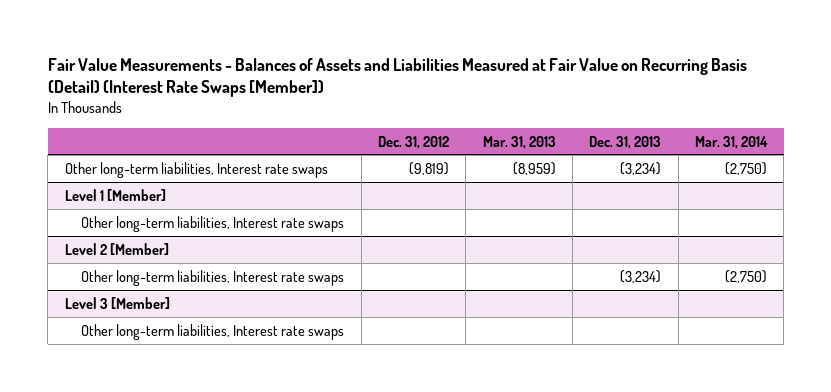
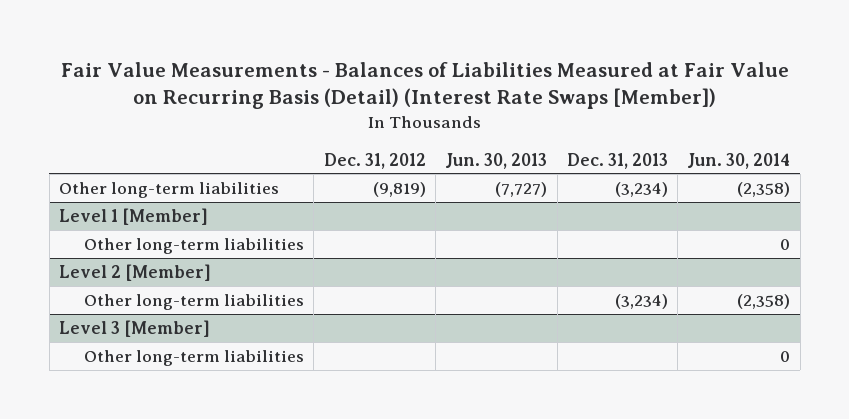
[47,57,747,98] Fair Value Measurements - Balances of Assets and Liabilities Measured at Fair Value on Recurring Basis (Detail) (Interest Rate Swaps [Member]) -> [60,61,789,110] Fair Value Measurements - Balances of Liabilities Measured at Fair Value on Recurring Basis (Detail) (Interest Rate Swaps [Member])
[482,135,556,149] Mar. 31, 2013 -> none
[694,135,768,149] Mar. 31, 2014 -> none
none -> [445,152,548,169] Jun. 30, 2013
none -> [687,152,791,169] Jun. 30, 2014
[64,161,328,178] Other long-term liabilities, Interest rate swaps -> [59,181,280,198] Other long-term liabilities
[81,215,345,232] Other long-term liabilities, Interest rate swaps -> [84,237,305,254] Other long-term liabilities
[81,269,345,286] Other long-term liabilities, Interest rate swaps -> [84,293,305,310] Other long-term liabilities
[81,323,345,340] Other long-term liabilities, Interest rate swaps -> [84,349,305,366] Other long-term liabilities

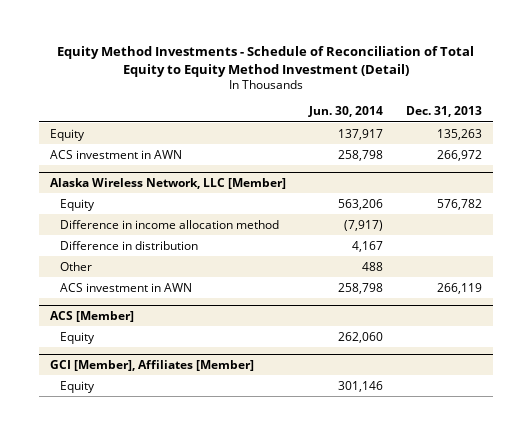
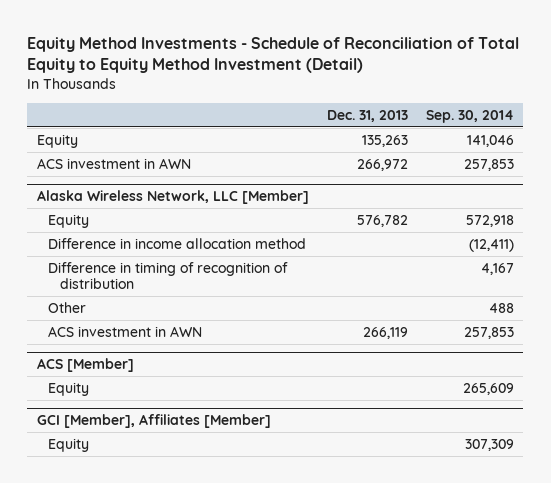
[308,106,384,118] Jun. 30, 2014 -> none
none -> [426,109,515,123] Sep. 30, 2014
[59,240,198,250] Difference in distribution -> [48,261,289,290] Difference in timing of recognition of distribution

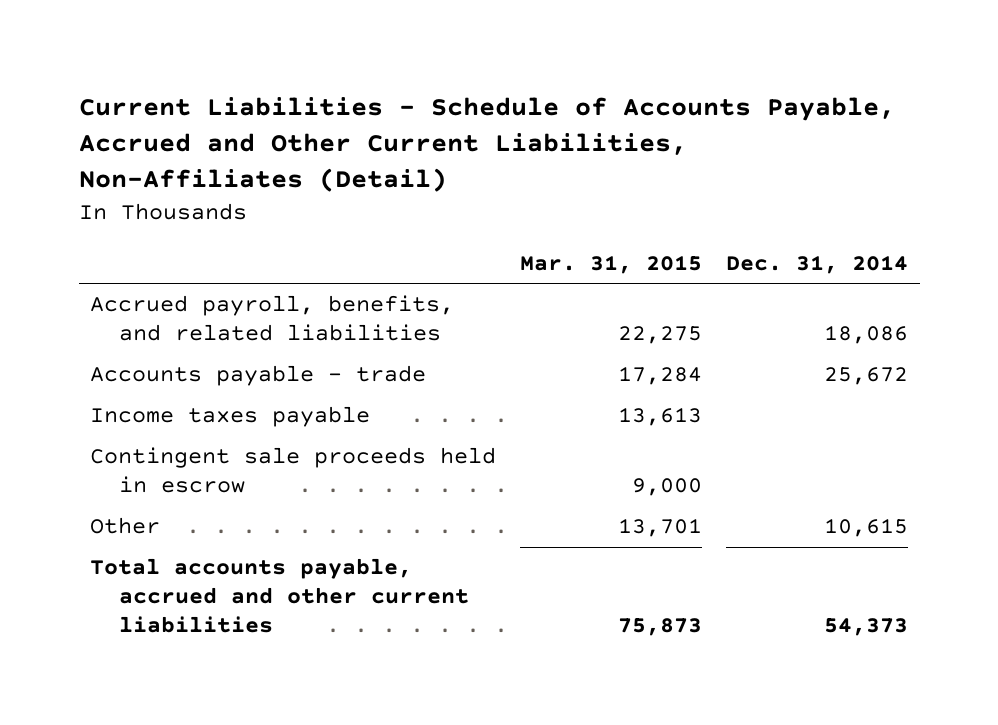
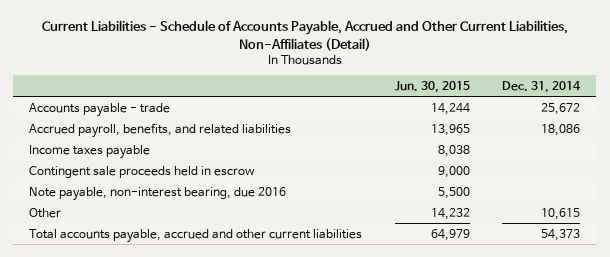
[520,254,703,274] Mar. 31, 2015 -> none
none -> [394,81,470,94] Jun. 30, 2015
[90,295,455,342] Accrued payroll, benefits, and related liabilities -> [29,122,292,138] Accrued payroll, benefits, and related liabilities
none -> [29,186,287,201] Note payable, non-interest bearing, due 2016

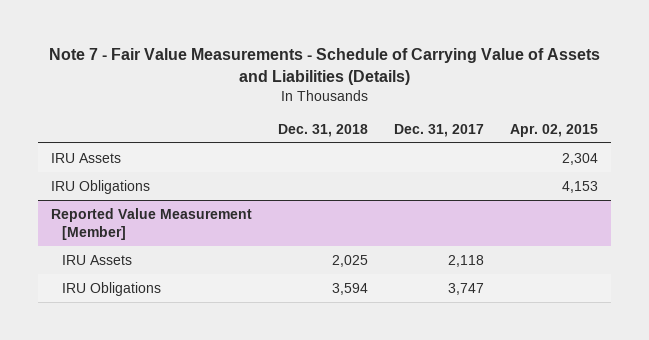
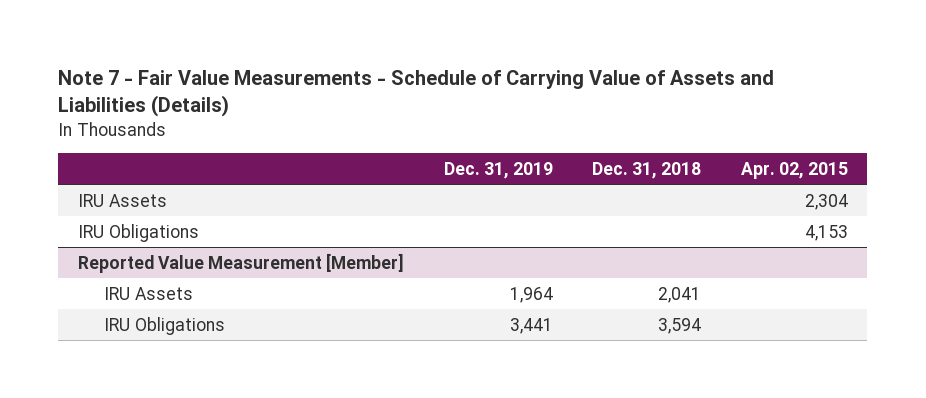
[393,123,484,137] Dec. 31, 2017 -> none
none -> [443,161,553,179] Dec. 31, 2019
[332,254,369,267] 2,025 -> [658,286,702,303] 2,041

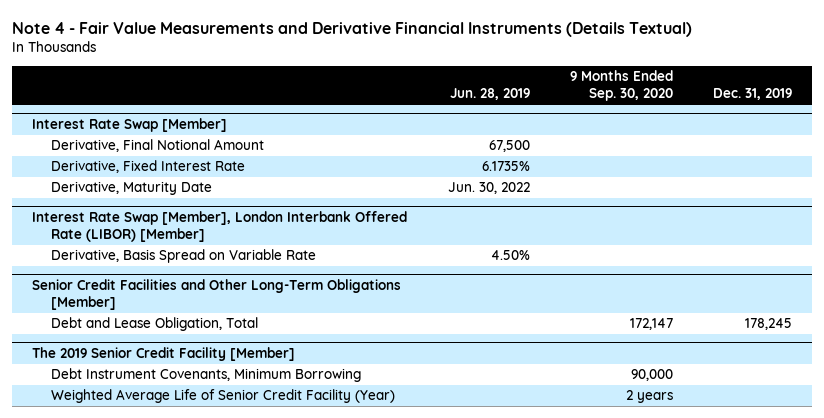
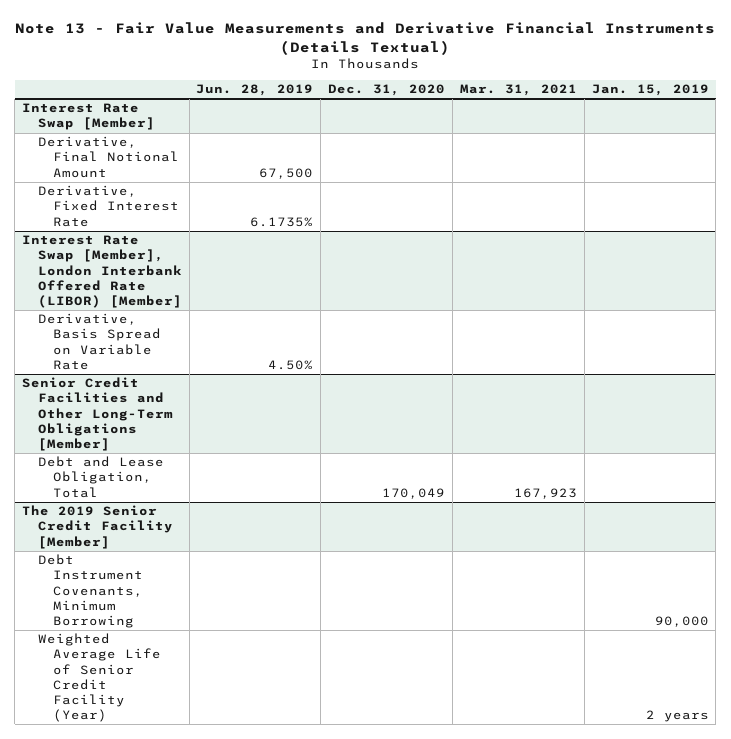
[12,21,693,37] Note 4 - Fair Value Measurements and Derivative Financial Instruments (Details Textual) -> [15,22,716,55] Note 13 - Fair Value Measurements and Derivative Financial Instruments (Details Textual)
[569,70,673,102] 9 Months Ended Sep. 30, 2020 -> none
[712,88,792,101] Dec. 31, 2019 -> none
none -> [328,84,446,97] Dec. 31, 2020
none -> [459,84,577,97] Mar. 31, 2021
none -> [591,84,709,97] Jan. 15, 2019
[50,181,212,196] Derivative, Maturity Date -> none

